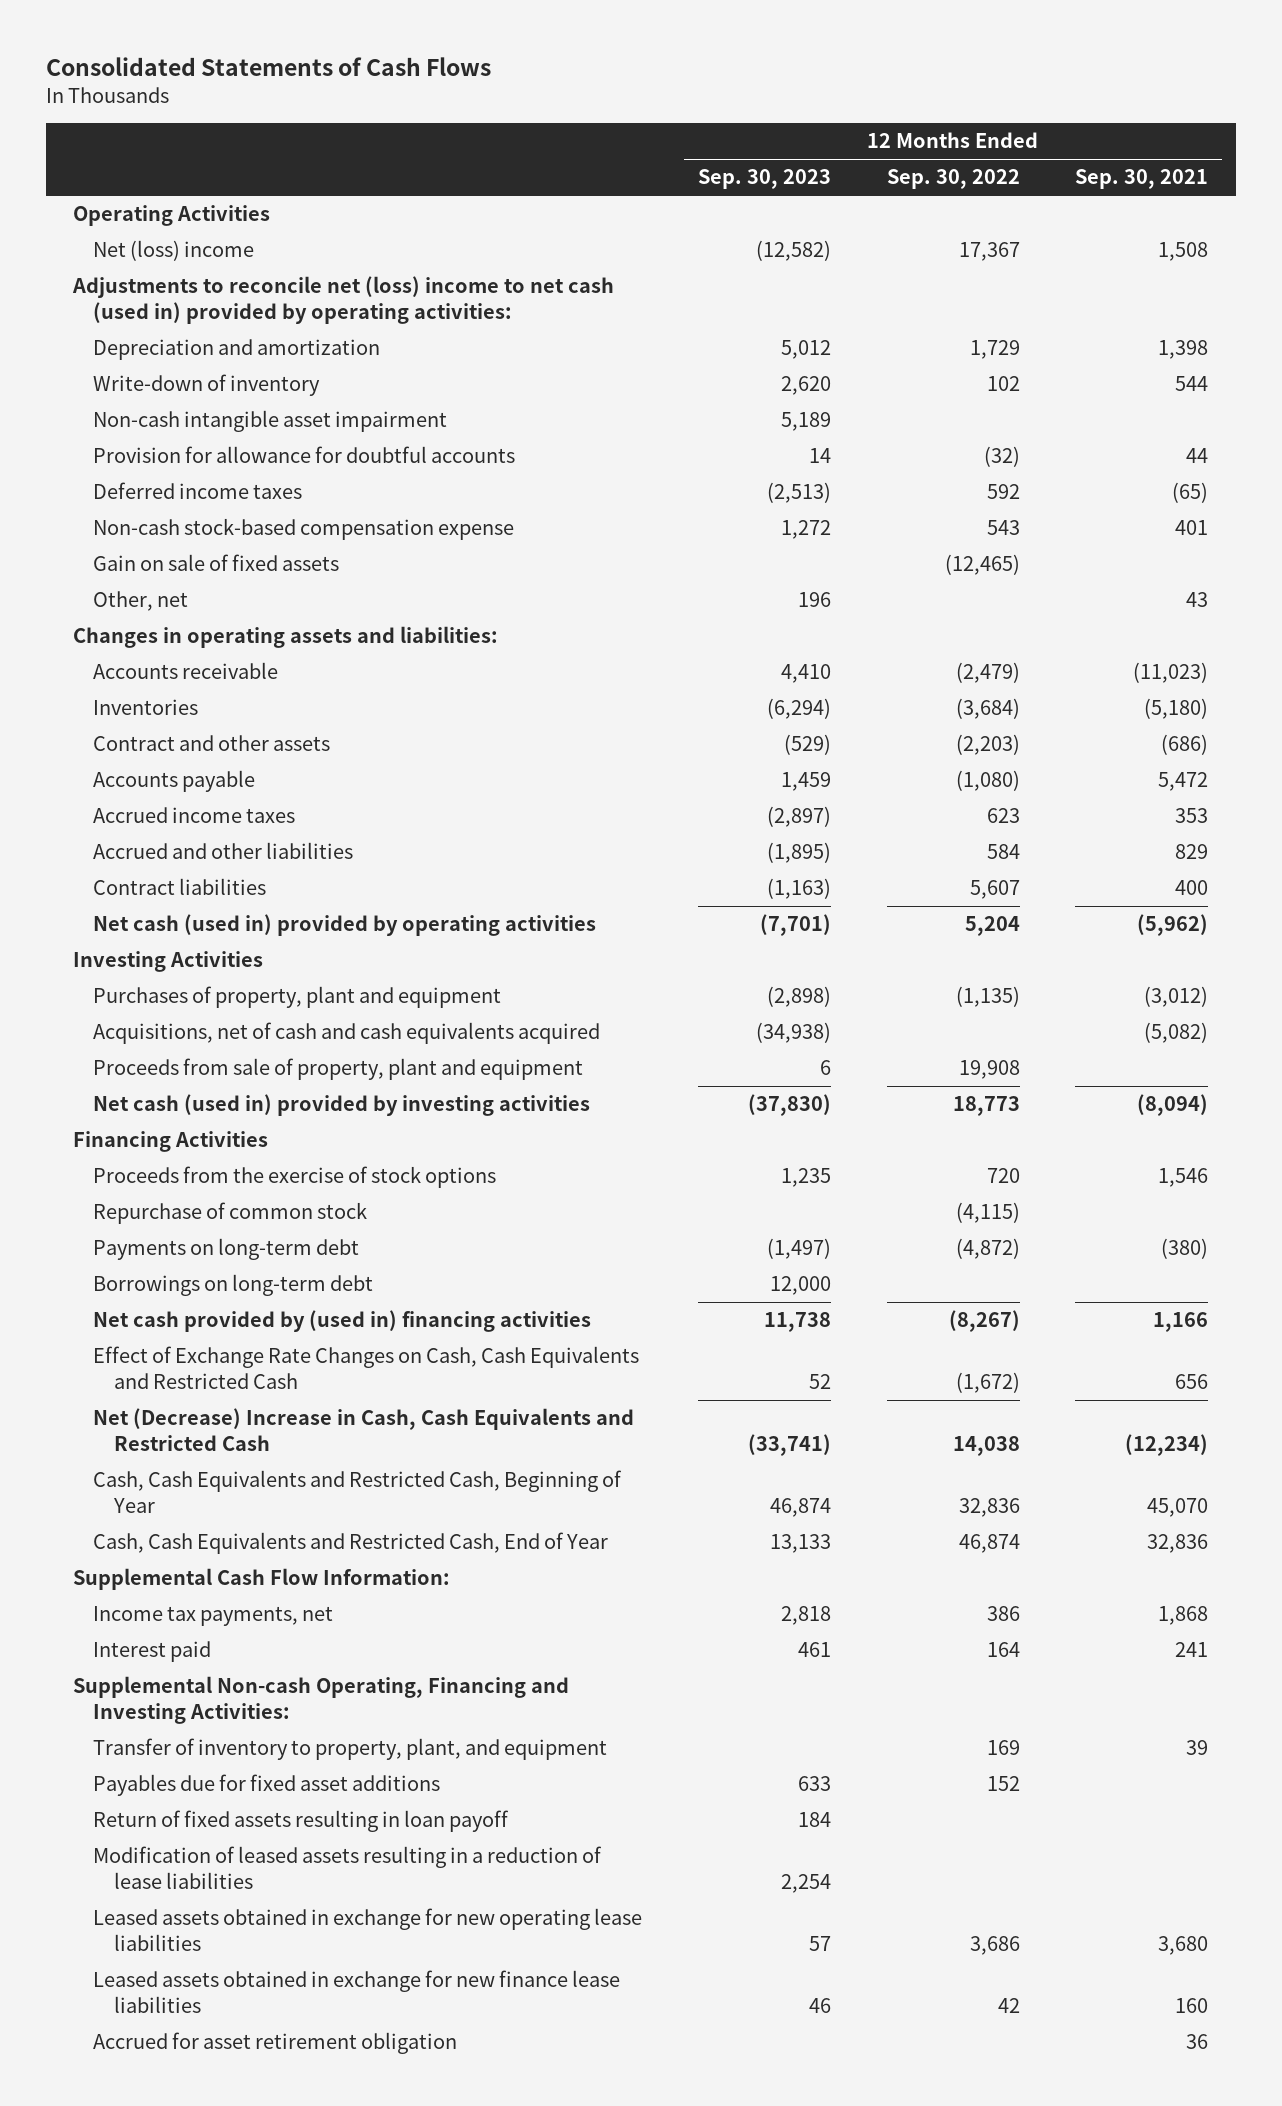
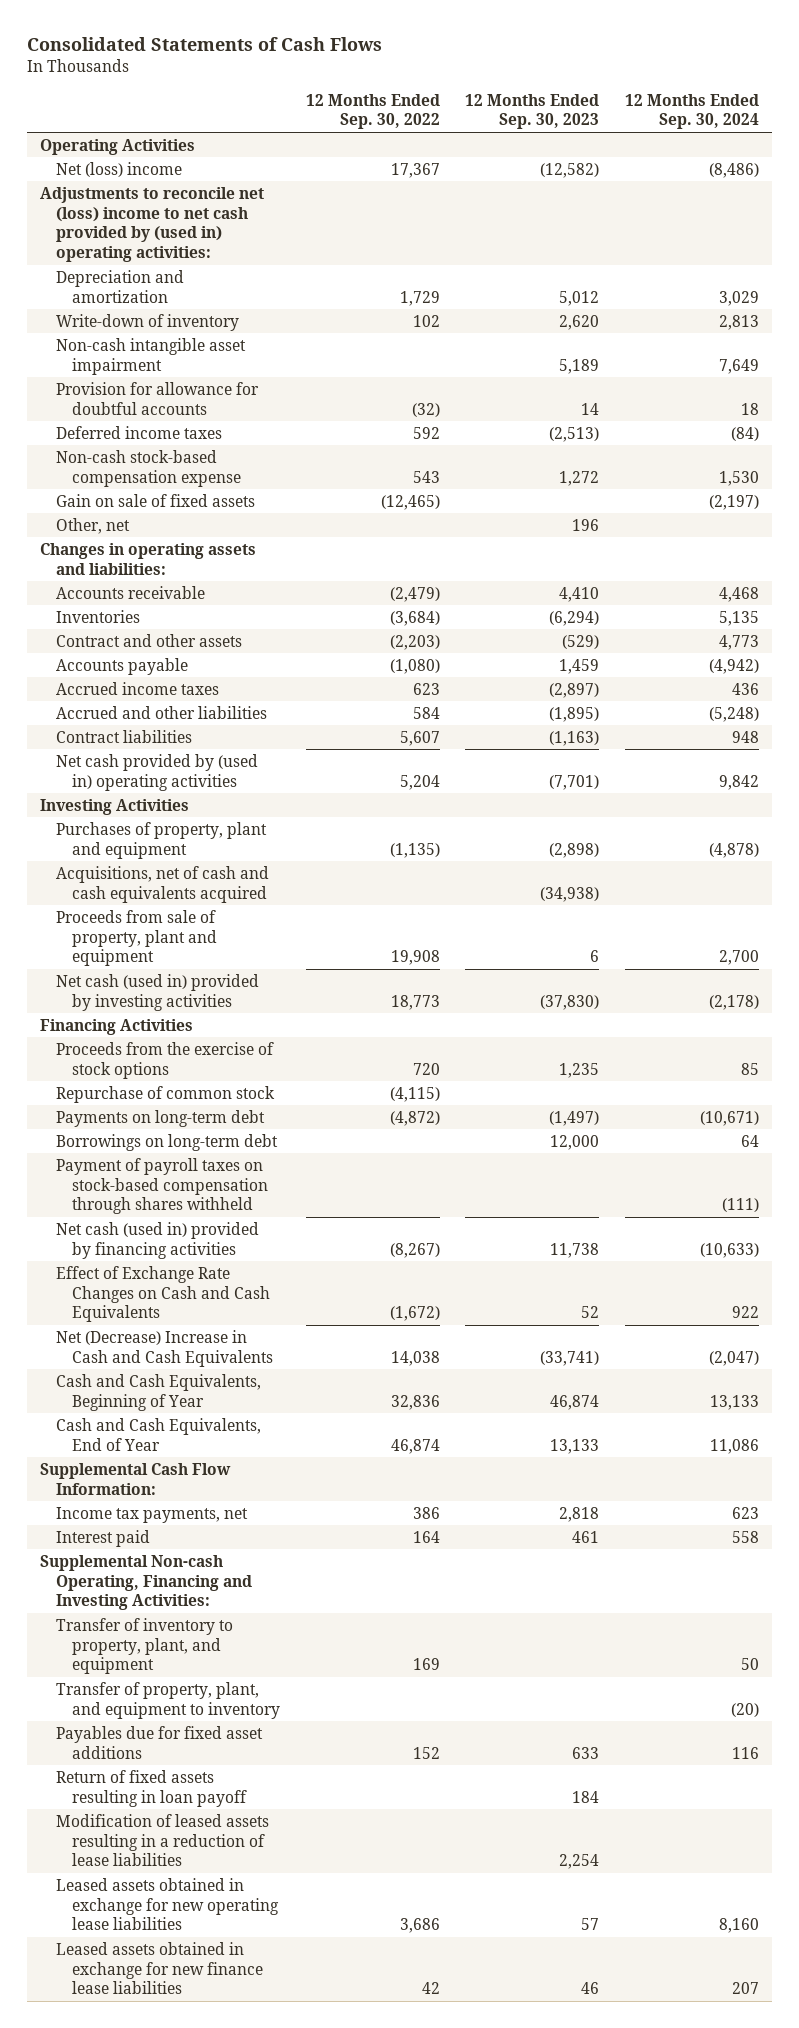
[1075,169,1209,190] Sep. 30, 2021 -> none
none -> [624,93,759,130] 12 Months Ended Sep. 30, 2024
[72,276,615,325] Adjustments to reconcile net (loss) income to net cash (used in) provided by operating activities: -> [39,186,264,263] Adjustments to reconcile net (loss) income to net cash provided by (used in) operating activities:
[93,914,597,937] Net cash (used in) provided by operating activities -> [56,753,259,791] Net cash provided by (used in) operating activities
none -> [56,1157,269,1215] Payment of payroll taxes on stock-based compensation through shares withheld
[93,1310,592,1333] Net cash provided by (used in) financing activities -> [56,1221,260,1259] Net cash (used in) provided by financing activities
[93,1346,640,1390] Effect of Exchange Rate Changes on Cash, Cash Equivalents and Restricted Cash -> [56,1265,271,1323] Effect of Exchange Rate Changes on Cash and Cash Equivalents
[93,1408,635,1452] Net (Decrease) Increase in Cash, Cash Equivalents and Restricted Cash -> [56,1329,274,1367] Net (Decrease) Increase in Cash and Cash Equivalents
[93,1470,623,1514] Cash, Cash Equivalents and Restricted Cash, Beginning of Year -> [56,1373,262,1411] Cash and Cash Equivalents, Beginning of Year
[93,1532,609,1555] Cash, Cash Equivalents and Restricted Cash, End of Year -> [56,1417,262,1451] Cash and Cash Equivalents, End of Year
none -> [56,1681,281,1719] Transfer of property, plant, and equipment to inventory
[93,2032,458,2055] Accrued for asset retirement obligation -> none

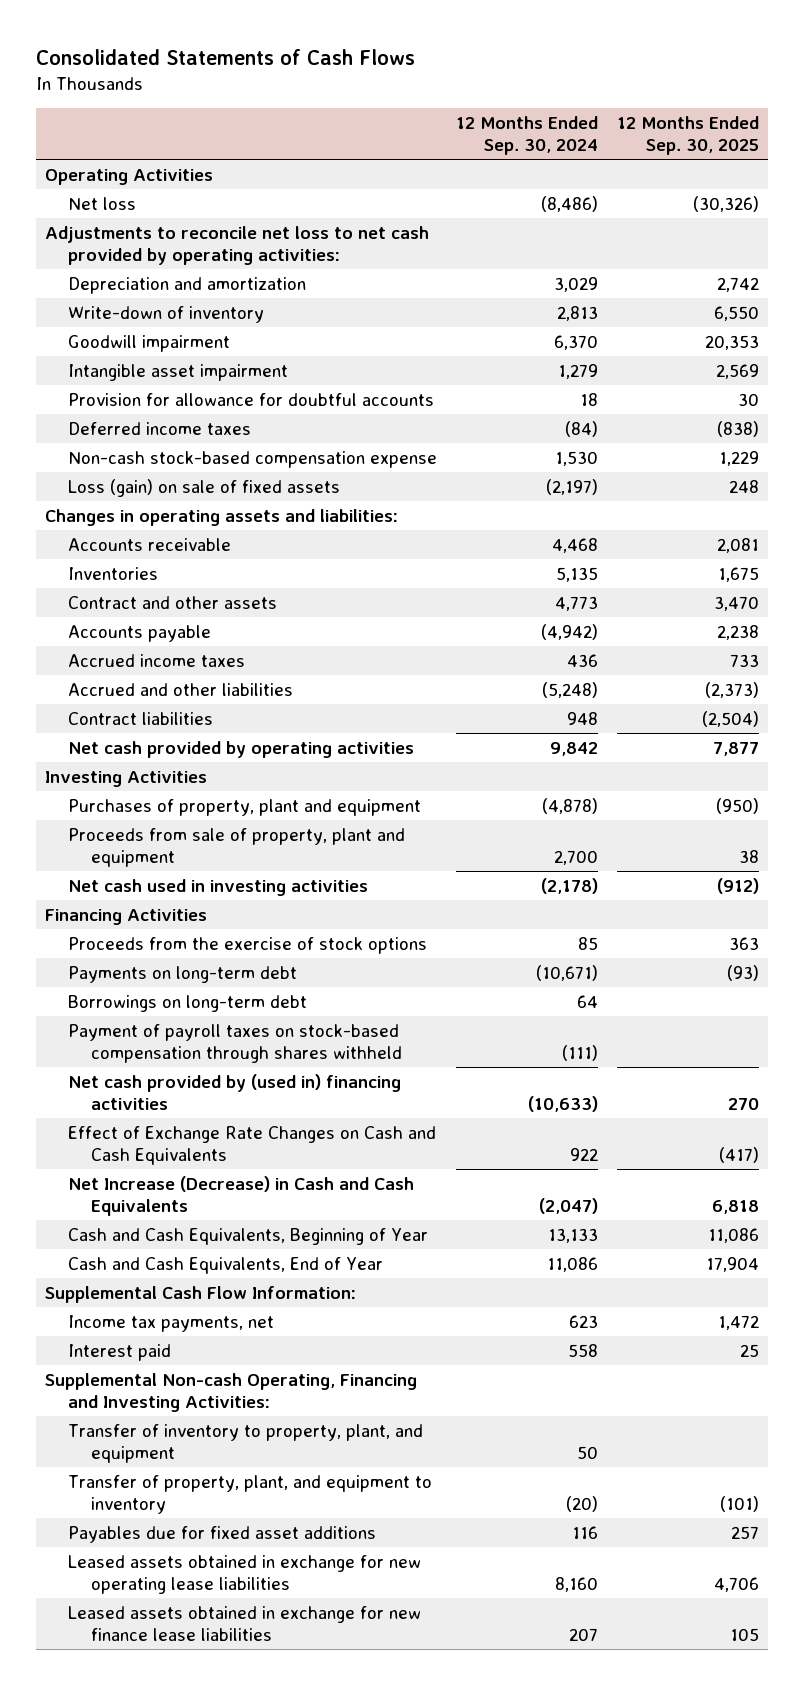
[305,93,440,130] 12 Months Ended Sep. 30, 2022 -> none
[465,93,600,130] 12 Months Ended Sep. 30, 2023 -> none
none -> [616,115,759,155] 12 Months Ended Sep. 30, 2025
[56,161,183,177] Net (loss) income -> [68,196,137,210] Net loss
[39,186,264,263] Adjustments to reconcile net (loss) income to net cash provided by (used in) operating activities: -> [45,225,430,265] Adjustments to reconcile net loss to net cash provided by operating activities:
none -> [68,334,231,352] Goodwill impairment
[56,337,247,375] Non-cash intangible asset impairment -> [68,363,289,381] Intangible asset impairment
[718,358,759,374] 7,649 -> [557,363,598,379] 1,279
[56,517,131,534] Other, net -> none
[56,493,256,507] Gain on sale of fixed assets -> [68,478,341,497] Loss (gain) on sale of fixed assets
[56,753,259,791] Net cash provided by (used in) operating activities -> [68,740,415,758] Net cash provided by operating activities
[56,865,270,903] Acquisitions, net of cash and cash equivalents acquired -> none
[56,973,260,1011] Net cash (used in) provided by investing activities -> [68,878,369,896] Net cash used in investing activities
[56,1085,276,1103] Repurchase of common stock -> none
[56,1221,260,1259] Net cash (used in) provided by financing activities -> [68,1073,402,1110] Net cash provided by (used in) financing activities
[56,1329,274,1367] Net (Decrease) Increase in Cash and Cash Equivalents -> [68,1175,415,1216] Net Increase (Decrease) in Cash and Cash Equivalents
[56,1769,248,1807] Return of fixed assets resulting in loan payoff -> none
[56,1813,270,1867] Modification of leased assets resulting in a reduction of lease liabilities -> none

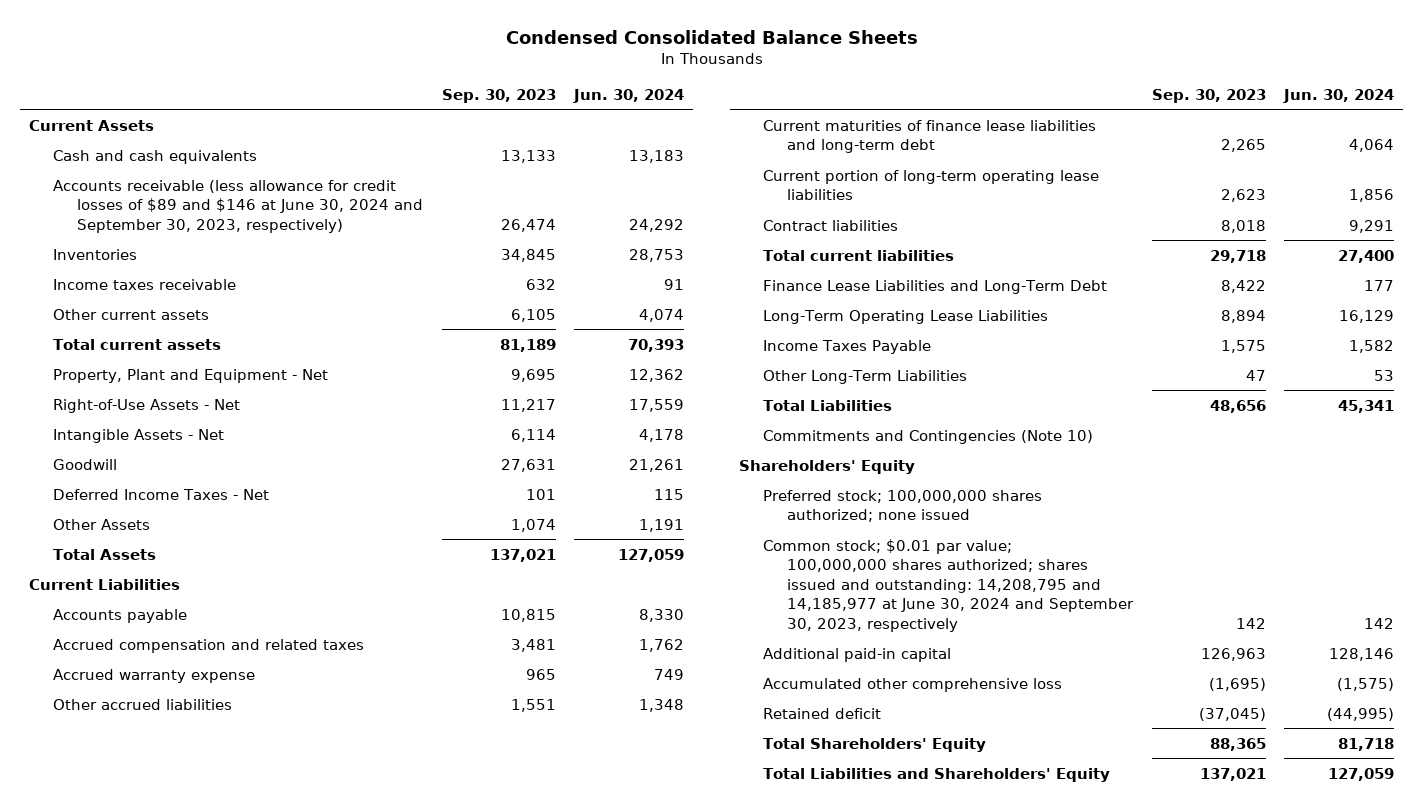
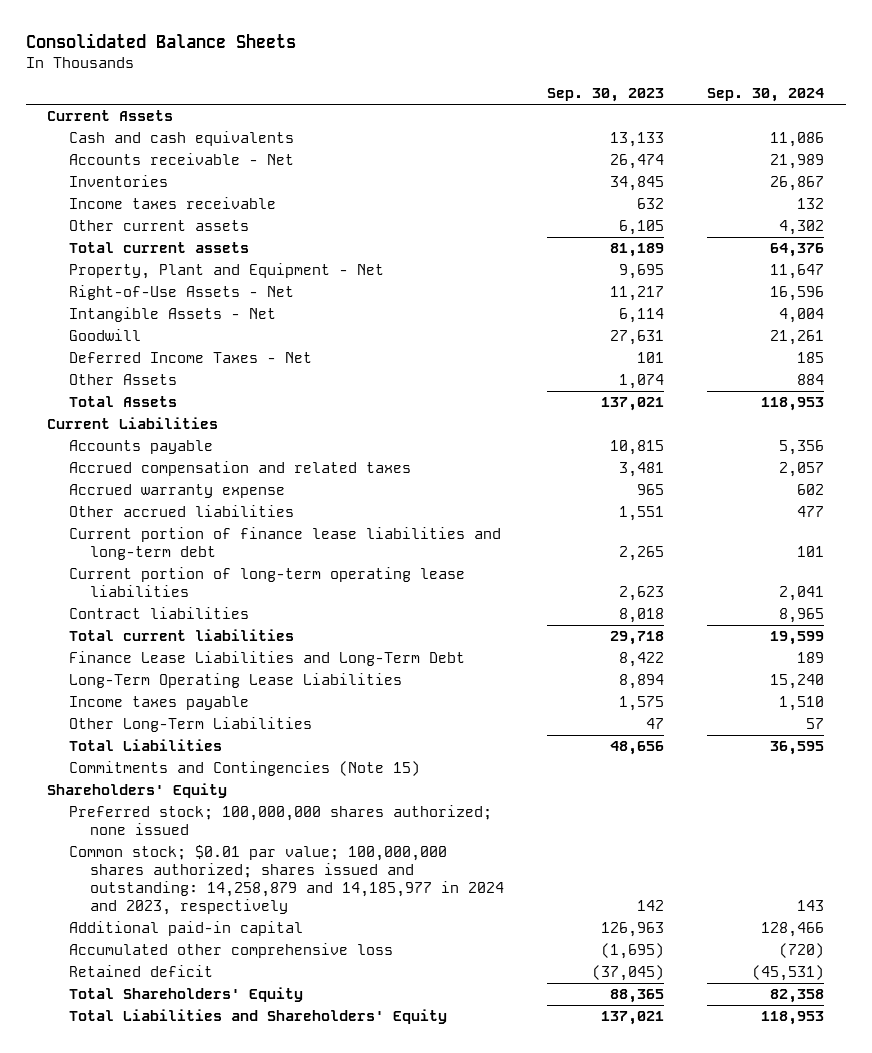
[505,29,918,44] Condensed Consolidated Balance Sheets -> [25,33,296,49] Consolidated Balance Sheets
[572,88,684,103] Jun. 30, 2024 -> none
none -> [707,88,825,103] Sep. 30, 2024
[53,179,424,233] Accounts receivable (less allowance for credit losses of $89 and $146 at June 30, 2024 and September 30, 2023, respectively) -> [68,153,294,166] Accounts receivable - Net
[763,119,1097,154] Current maturities of finance lease liabilities and long-term debt -> [68,527,501,561] Current portion of finance lease liabilities and long-term debt
[763,339,932,354] Income Taxes Payable -> [68,696,249,711] Income taxes payable
[763,429,1094,444] Commitments and Contingencies (Note 10) -> [68,761,420,777] Commitments and Contingencies (Note 15)
[763,538,1135,632] Common stock; $0.01 par value; 100,000,000 shares authorized; shares issued and outstanding: 14,208,795 and 14,185,977 at June 30, 2024 and September 30, 2023, respectively -> [68,845,505,915] Common stock; $0.01 par value; 100,000,000 shares authorized; shares issued and outstanding: 14,258,879 and 14,185,977 in 2024 and 2023, respectively

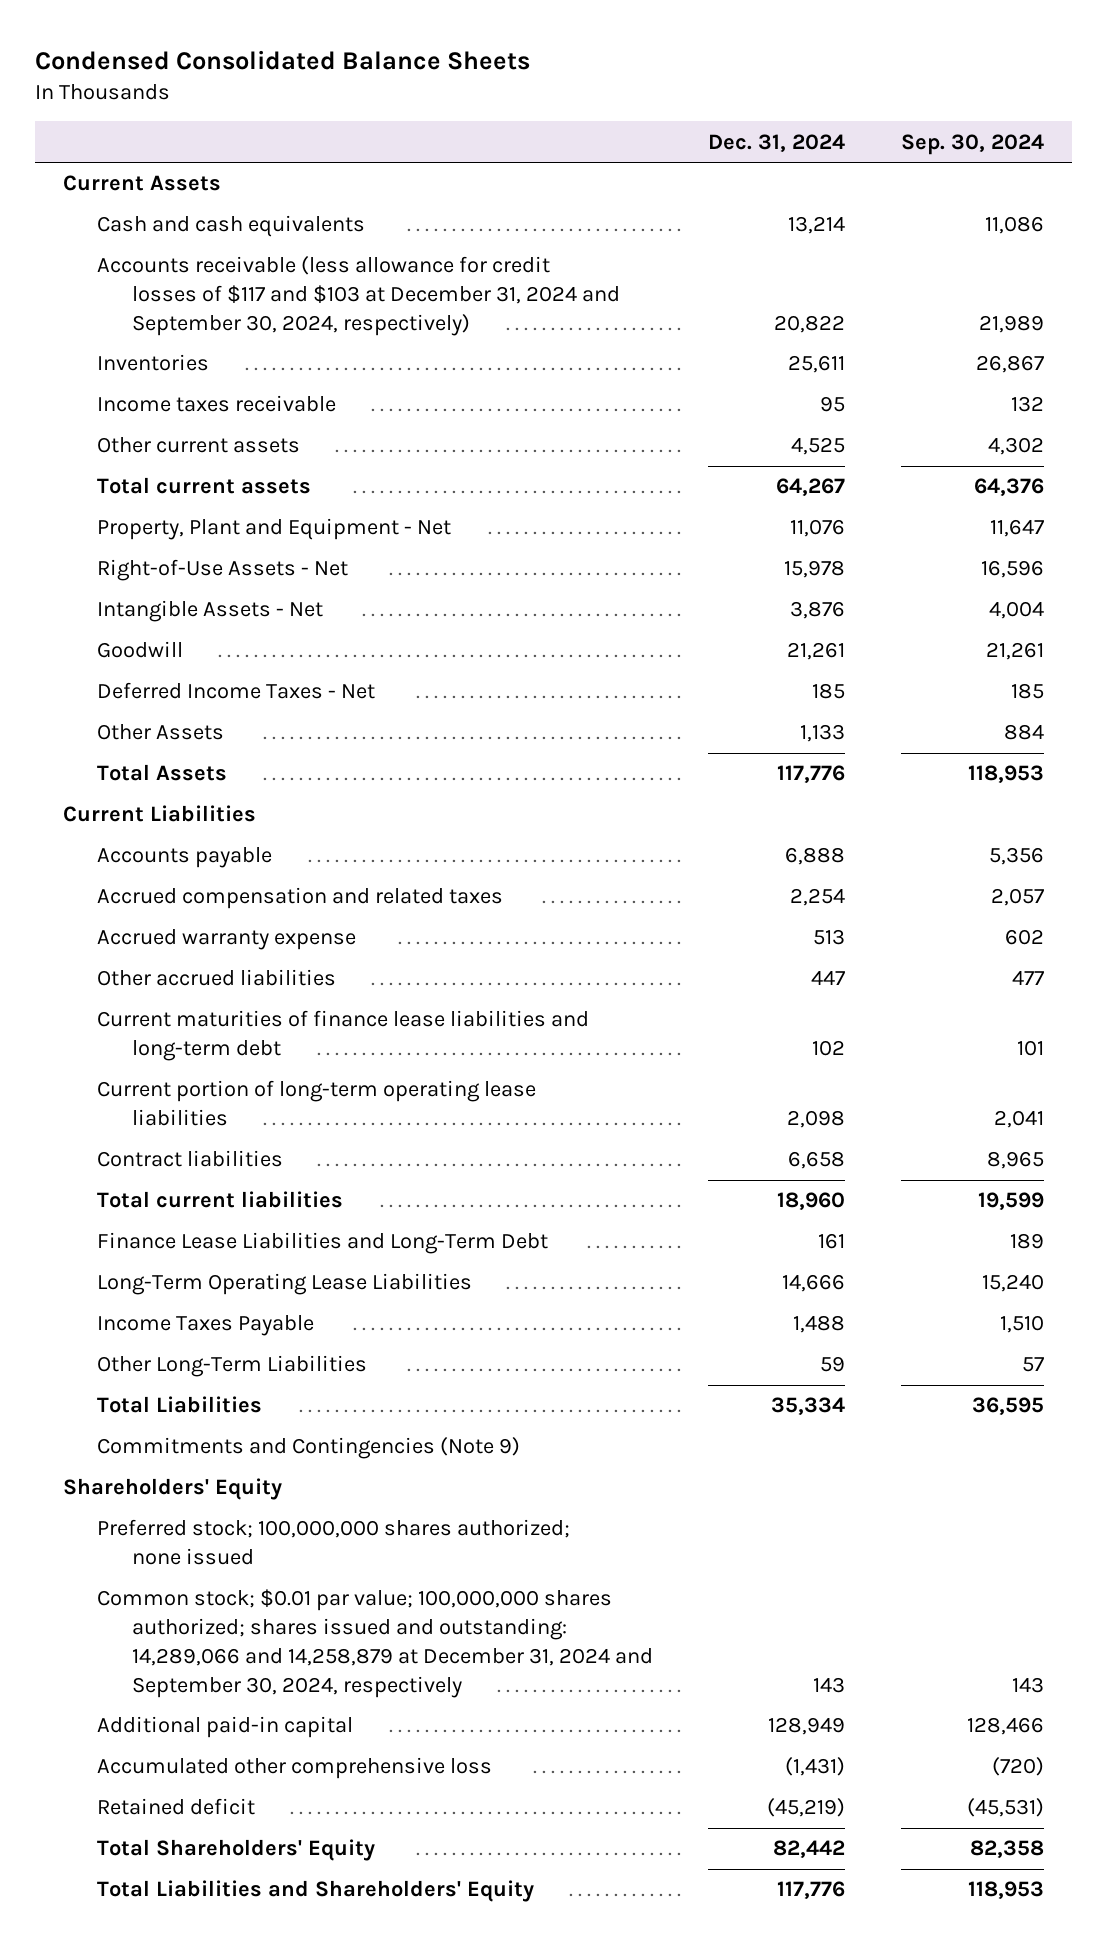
[25,33,296,49] Consolidated Balance Sheets -> [34,50,530,71] Condensed Consolidated Balance Sheets
[547,88,665,103] Sep. 30, 2023 -> none
none -> [708,133,846,152] Dec. 31, 2024
[68,153,294,166] Accounts receivable - Net -> [97,256,620,337] Accounts receivable (less allowance for credit losses of $117 and $103 at December 31, 2024 and September 30, 2024, respectively)
[68,527,501,561] Current portion of finance lease liabilities and long-term debt -> [97,1010,590,1062] Current maturities of finance lease liabilities and long-term debt
[68,696,249,711] Income taxes payable -> [97,1315,315,1337] Income Taxes Payable
[68,761,420,777] Commitments and Contingencies (Note 15) -> [97,1437,521,1460] Commitments and Contingencies (Note 9)
[68,845,505,915] Common stock; $0.01 par value; 100,000,000 shares authorized; shares issued and outstanding: 14,258,879 and 14,185,977 in 2024 and 2023, respectively -> [97,1589,653,1698] Common stock; $0.01 par value; 100,000,000 shares authorized; shares issued and outstanding: 14,289,066 and 14,258,879 at December 31, 2024 and September 30, 2024, respectively

